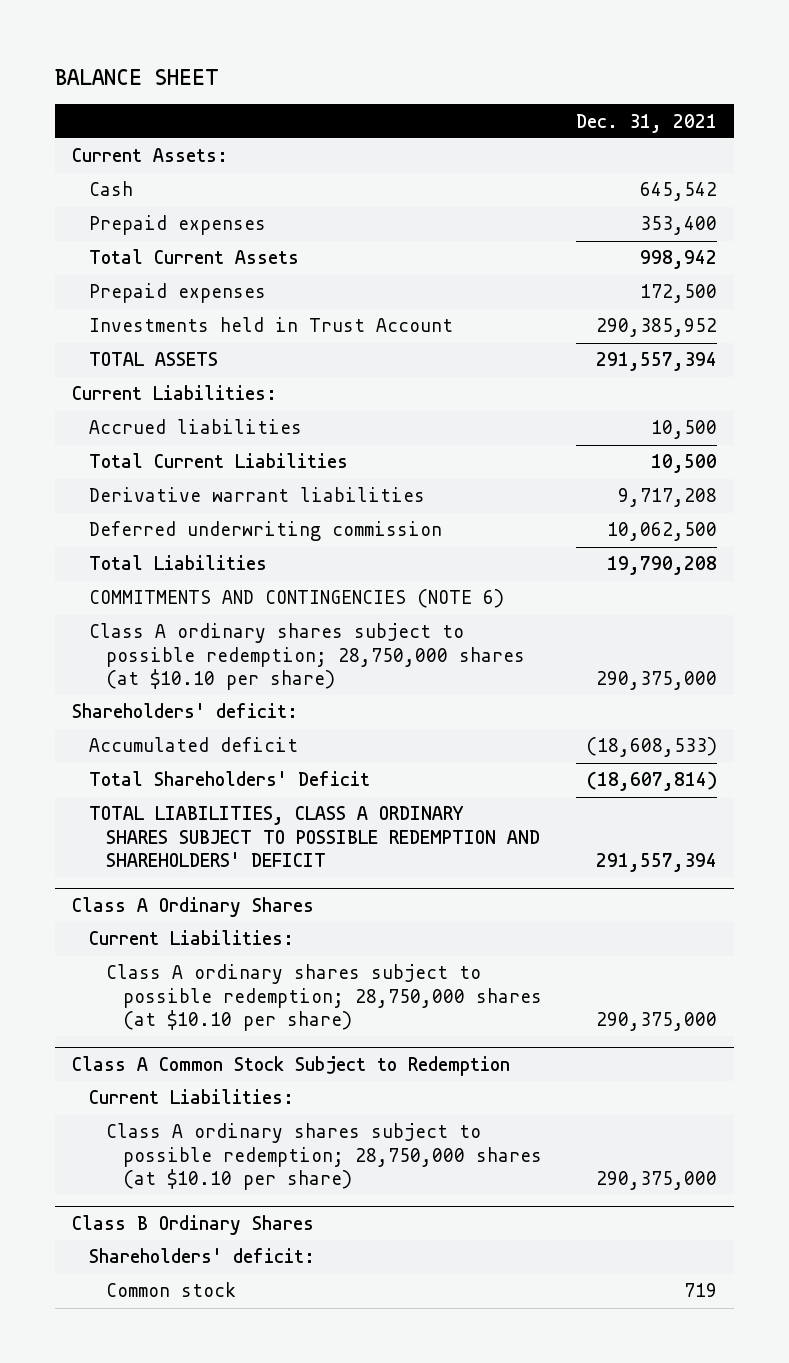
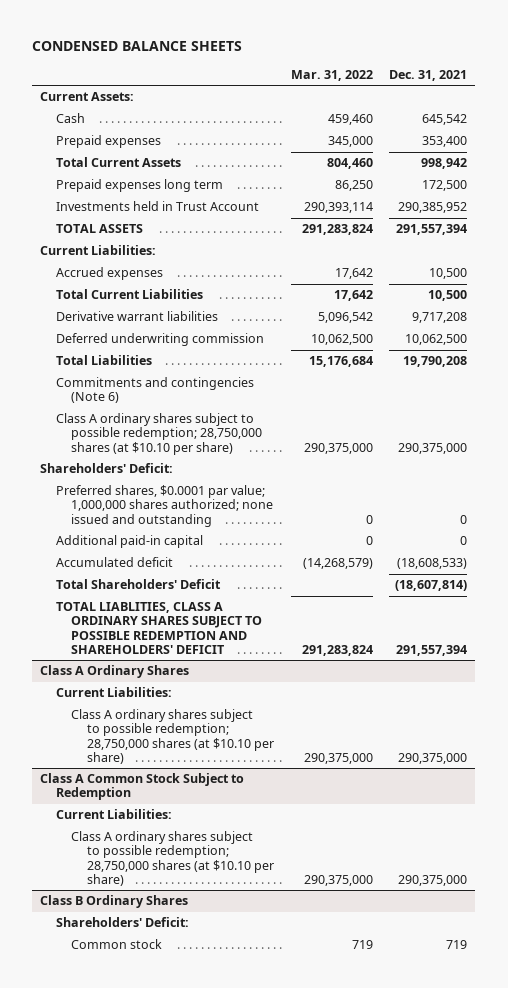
[55,69,220,86] BALANCE SHEET -> [32,41,243,52] CONDENSED BALANCE SHEETS
none -> [290,69,373,81] Mar. 31, 2022
[89,283,267,304] Prepaid expenses -> [55,179,223,193] Prepaid expenses long term
[89,419,303,435] Accrued liabilities -> [55,267,163,281] Accrued expenses
[89,589,505,609] COMMITMENTS AND CONTINGENCIES (NOTE 6) -> [55,377,254,404] Commitments and contingencies (Note 6)
[72,703,299,719] Shareholders' deficit: -> [40,463,174,474] Shareholders' Deficit:
none -> [55,485,274,527] Preferred shares, $0.0001 par value; 1,000,000 shares authorized; none issued and outstanding
none -> [55,535,203,549] Additional paid-in capital
[89,806,540,867] TOTAL LIABILITIES, CLASS A ORDINARY SHARES SUBJECT TO POSSIBLE REDEMPTION AND SHAREHOLDERS' DEFICIT -> [55,602,263,654] TOTAL LIABLITIES, CLASS A ORDINARY SHARES SUBJECT TO POSSIBLE REDEMPTION AND SHAREHOLDERS' DEFICIT
[89,1248,316,1264] Shareholders' deficit: -> [55,917,189,928] Shareholders' Deficit:

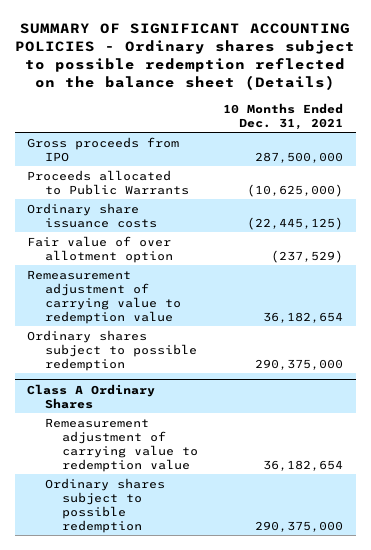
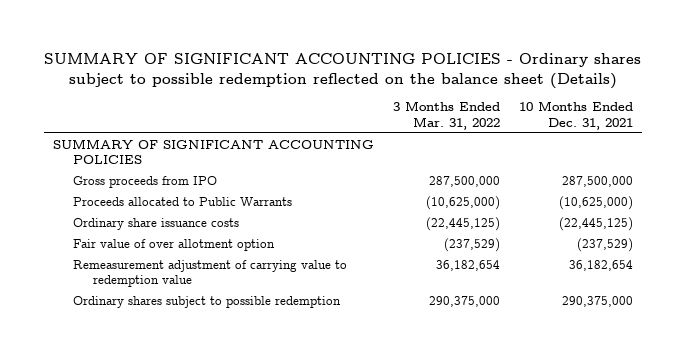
none -> [392,101,500,131] 3 Months Ended Mar. 31, 2022
none -> [53,138,375,165] SUMMARY OF SIGNIFICANT ACCOUNTING POLICIES
[27,383,156,409] Class A Ordinary Shares -> none
[44,417,199,472] Remeasurement adjustment of carrying value to redemption value -> none
[44,477,165,533] Ordinary shares subject to possible redemption -> none

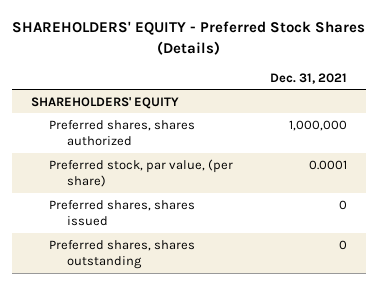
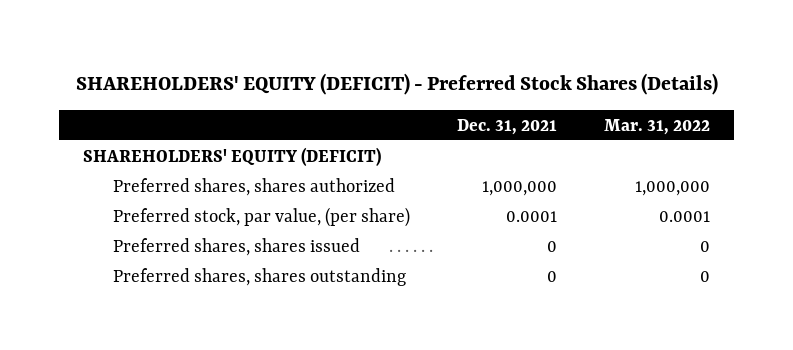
[11,21,365,55] SHAREHOLDERS' EQUITY - Preferred Stock Shares (Details) -> [75,73,718,96] SHAREHOLDERS' EQUITY (DEFICIT) - Preferred Stock Shares (Details)
none -> [604,118,711,135] Mar. 31, 2022
[30,96,179,109] SHAREHOLDERS' EQUITY -> [82,146,381,166] SHAREHOLDERS' EQUITY (DEFICIT)

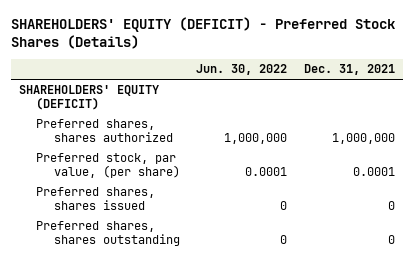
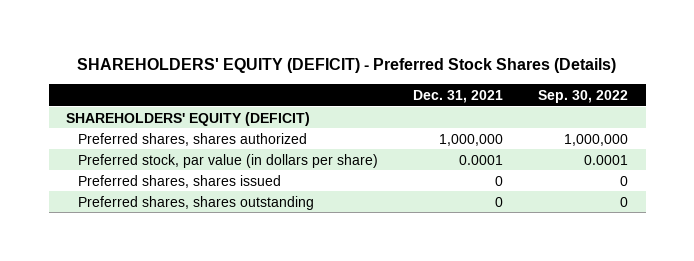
[196,64,288,76] Jun. 30, 2022 -> none
none -> [538,90,629,104] Sep. 30, 2022
[36,153,180,179] Preferred stock, par value, (per share) -> [78,153,379,168] Preferred stock, par value (in dollars per share)

